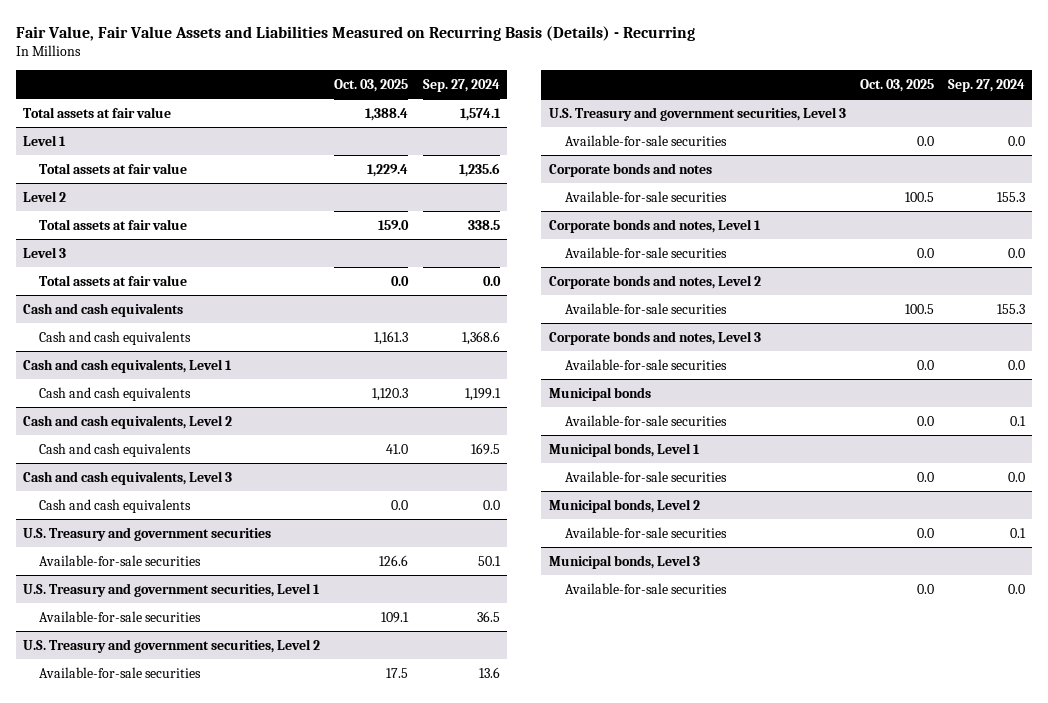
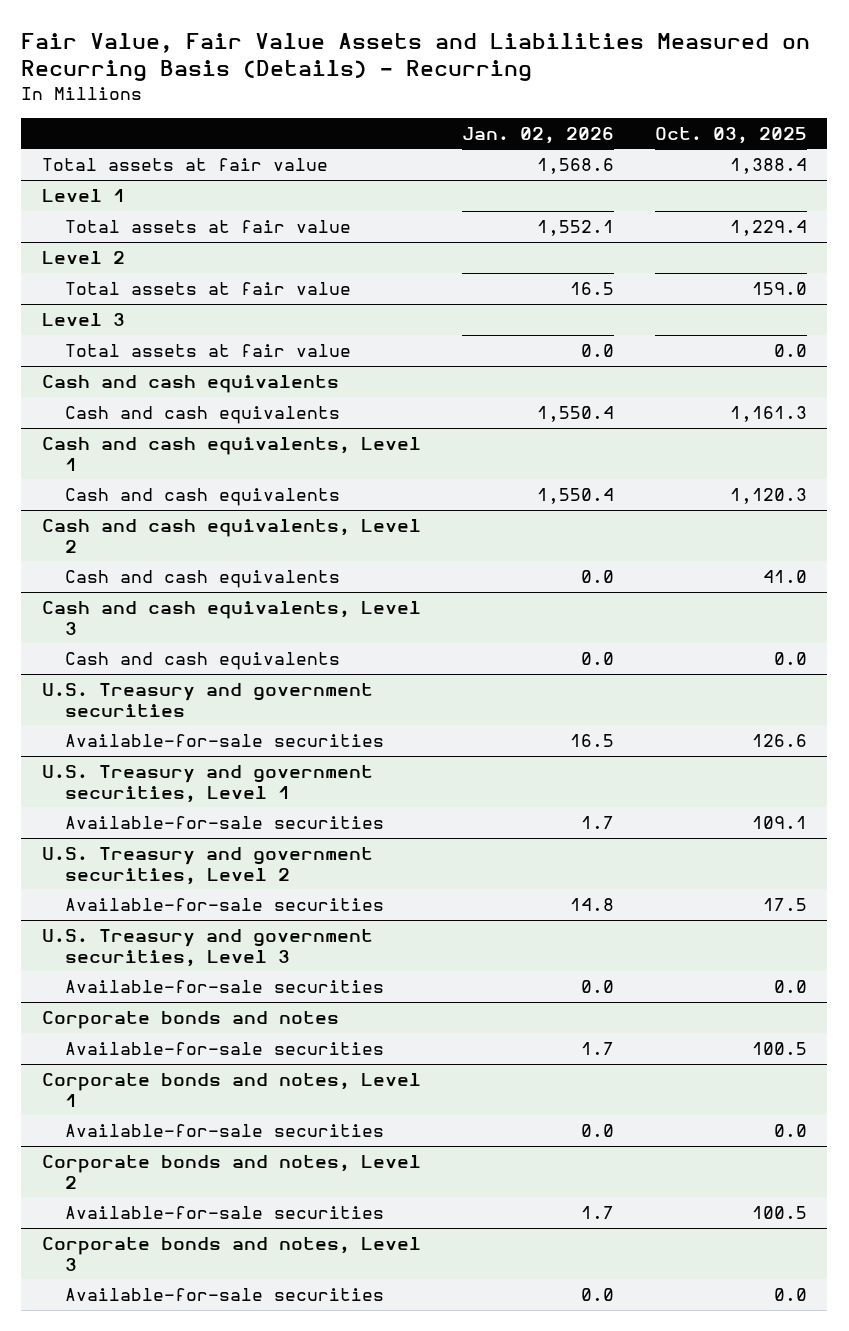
[422,78,500,92] Sep. 27, 2024 -> none
none -> [461,126,614,144] Jan. 02, 2026
[548,386,651,401] Municipal bonds -> none
[564,414,727,426] Available-for-sale securities -> none
[548,442,700,457] Municipal bonds, Level 1 -> none
[564,470,727,482] Available-for-sale securities -> none
[548,498,700,513] Municipal bonds, Level 2 -> none
[564,526,727,538] Available-for-sale securities -> none
[548,554,700,569] Municipal bonds, Level 3 -> none
[564,582,727,594] Available-for-sale securities -> none

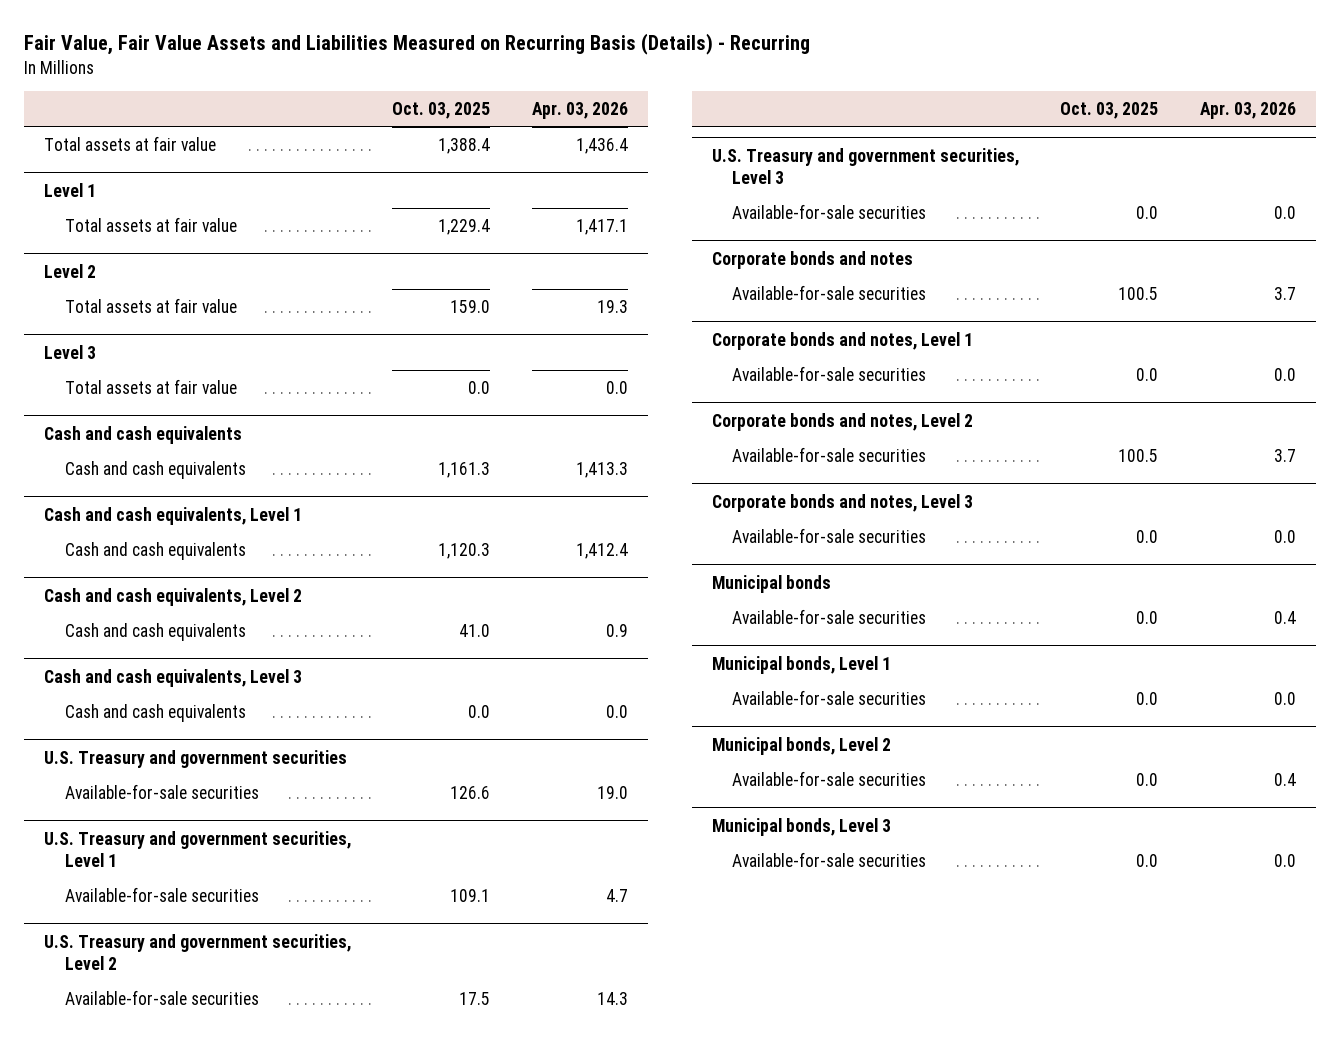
[461,126,614,144] Jan. 02, 2026 -> none
none -> [531,101,628,119] Apr. 03, 2026
none -> [712,574,832,593] Municipal bonds
none -> [732,608,927,624] Available-for-sale securities
none -> [712,655,892,674] Municipal bonds, Level 1
none -> [732,689,927,705] Available-for-sale securities
none -> [712,736,892,755] Municipal bonds, Level 2
none -> [732,770,927,786] Available-for-sale securities
none -> [712,817,892,836] Municipal bonds, Level 3
none -> [732,851,927,867] Available-for-sale securities

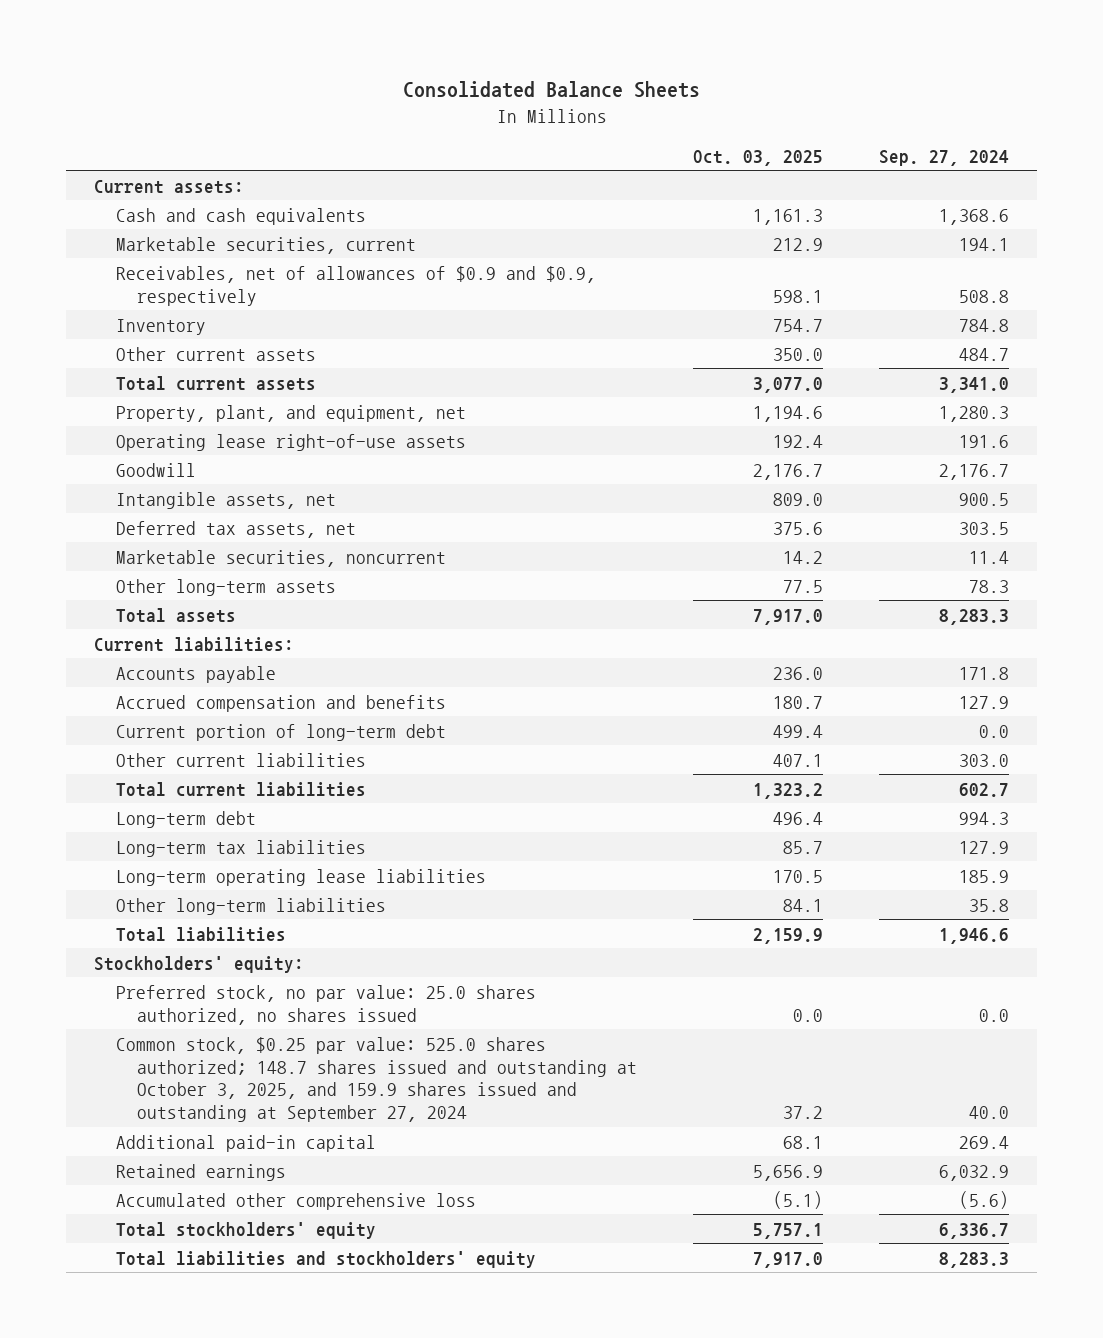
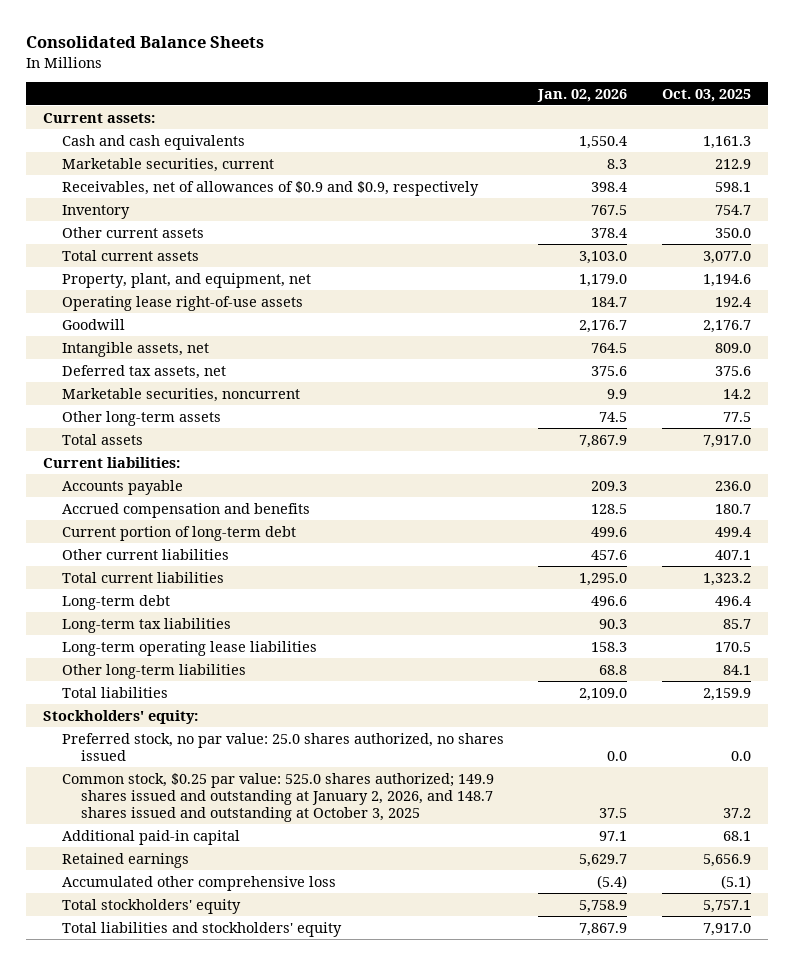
[879,149,1010,166] Sep. 27, 2024 -> none
none -> [537,88,628,102] Jan. 02, 2026
[115,1036,638,1123] Common stock, $0.25 par value: 525.0 shares authorized; 148.7 shares issued and outstanding at October 3, 2025, and 159.9 shares issued and outstanding at September 27, 2024 -> [61,772,494,823] Common stock, $0.25 par value: 525.0 shares authorized; 149.9 shares issued and outstanding at January 2, 2026, and 148.7 shares issued and outstanding at October 3, 2025

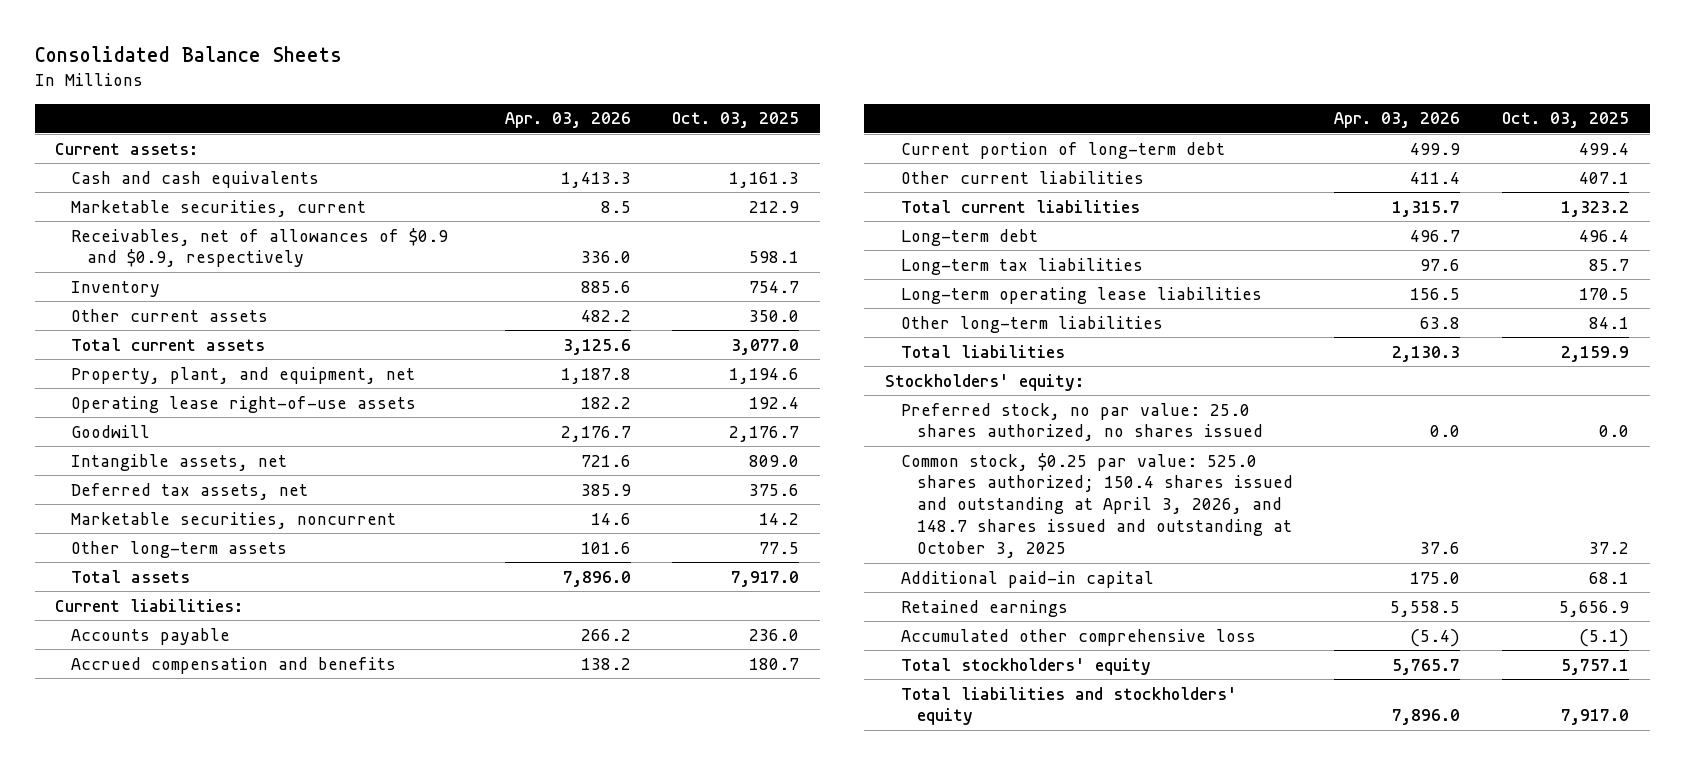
[537,88,628,102] Jan. 02, 2026 -> none
none -> [504,112,631,129] Apr. 03, 2026
[61,772,494,823] Common stock, $0.25 par value: 525.0 shares authorized; 149.9 shares issued and outstanding at January 2, 2026, and 148.7 shares issued and outstanding at October 3, 2025 -> [900,452,1293,559] Common stock, $0.25 par value: 525.0 shares authorized; 150.4 shares issued and outstanding at April 3, 2026, and 148.7 shares issued and outstanding at October 3, 2025

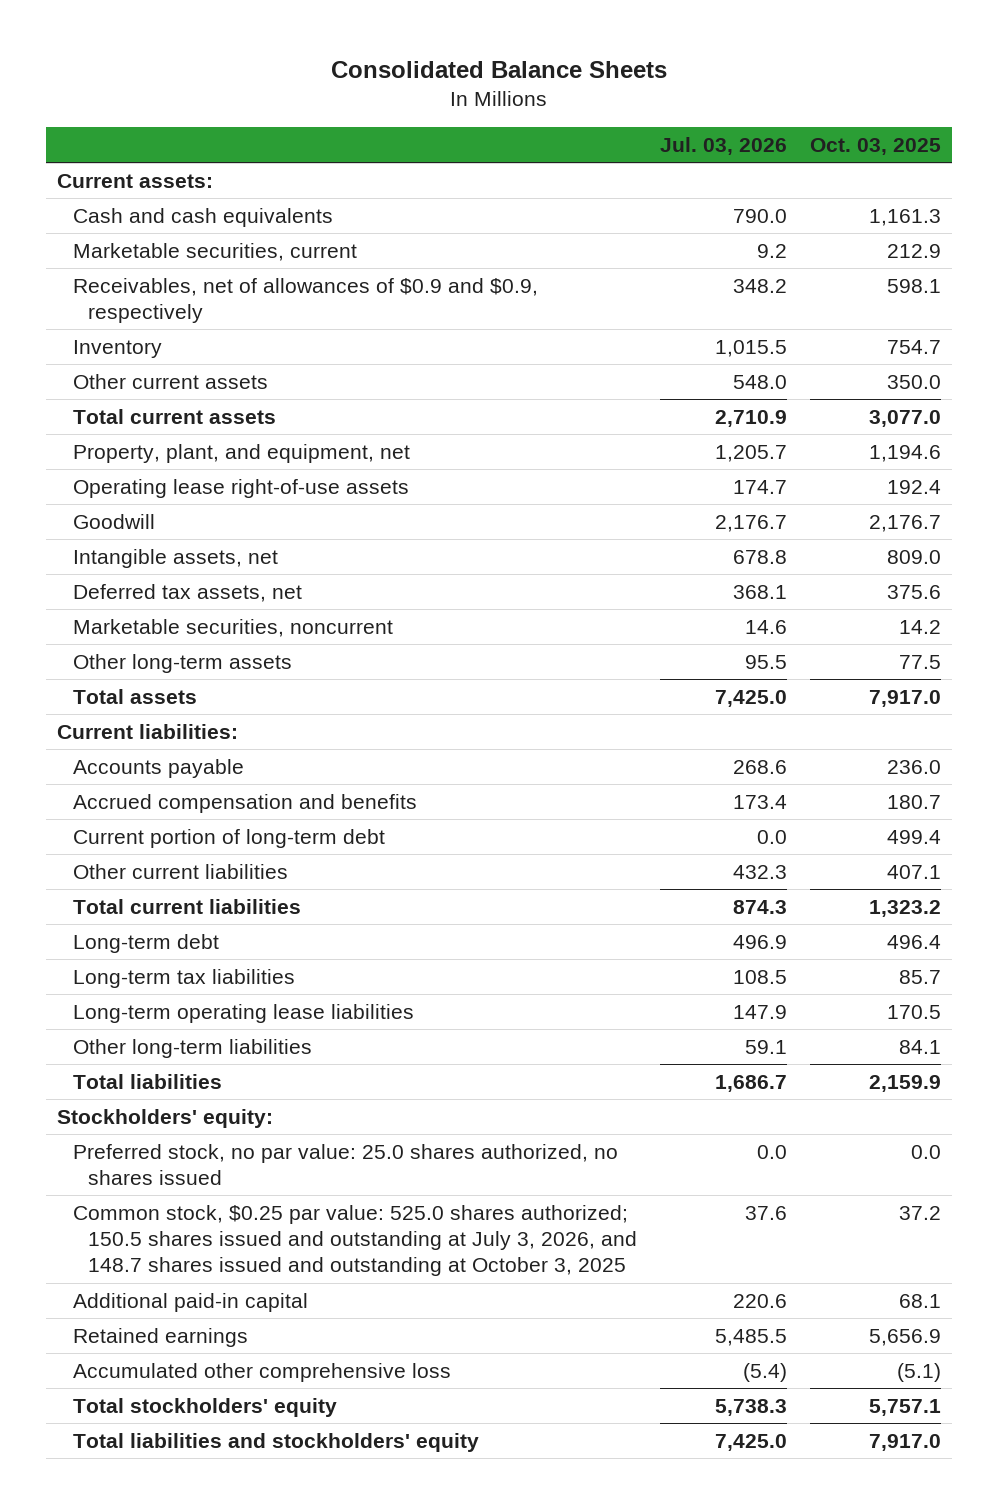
[504,112,631,129] Apr. 03, 2026 -> none
none -> [659,136,787,155] Jul. 03, 2026
[900,452,1293,559] Common stock, $0.25 par value: 525.0 shares authorized; 150.4 shares issued and outstanding at April 3, 2026, and 148.7 shares issued and outstanding at October 3, 2025 -> [72,1204,638,1277] Common stock, $0.25 par value: 525.0 shares authorized; 150.5 shares issued and outstanding at July 3, 2026, and 148.7 shares issued and outstanding at October 3, 2025

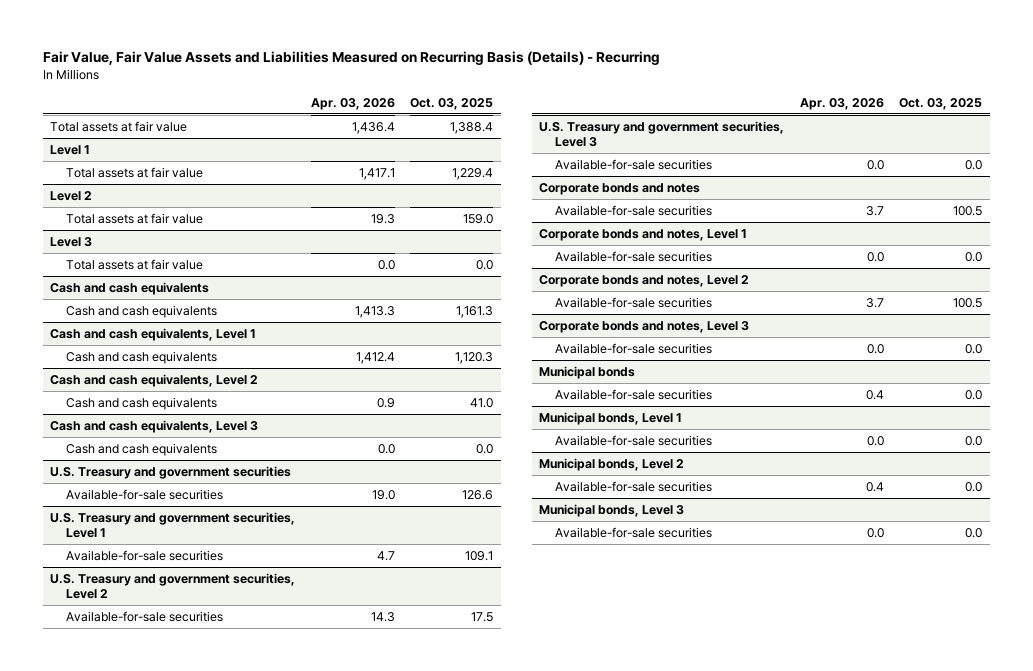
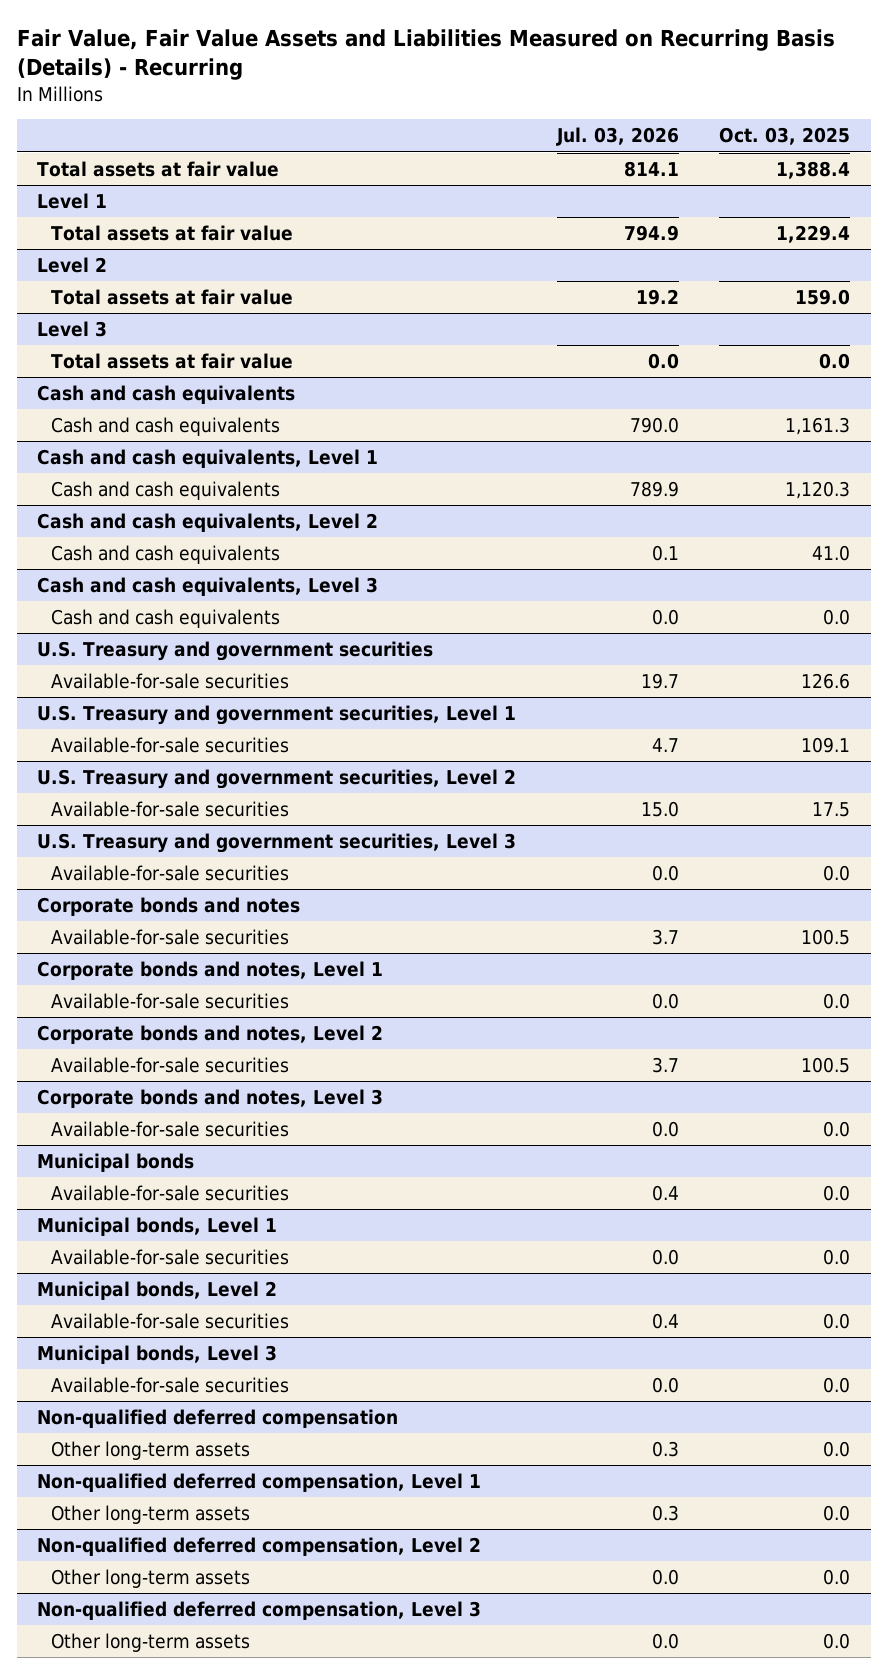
[310,97,395,110] Apr. 03, 2026 -> none
none -> [555,127,679,147] Jul. 03, 2026
none -> [37,1409,399,1429] Non-qualified deferred compensation
none -> [51,1441,251,1461] Other long-term assets
none -> [37,1473,482,1493] Non-qualified deferred compensation, Level 1
none -> [51,1505,251,1525] Other long-term assets
none -> [37,1537,482,1557] Non-qualified deferred compensation, Level 2
none -> [51,1569,251,1589] Other long-term assets
none -> [37,1601,482,1621] Non-qualified deferred compensation, Level 3
none -> [51,1633,251,1653] Other long-term assets

